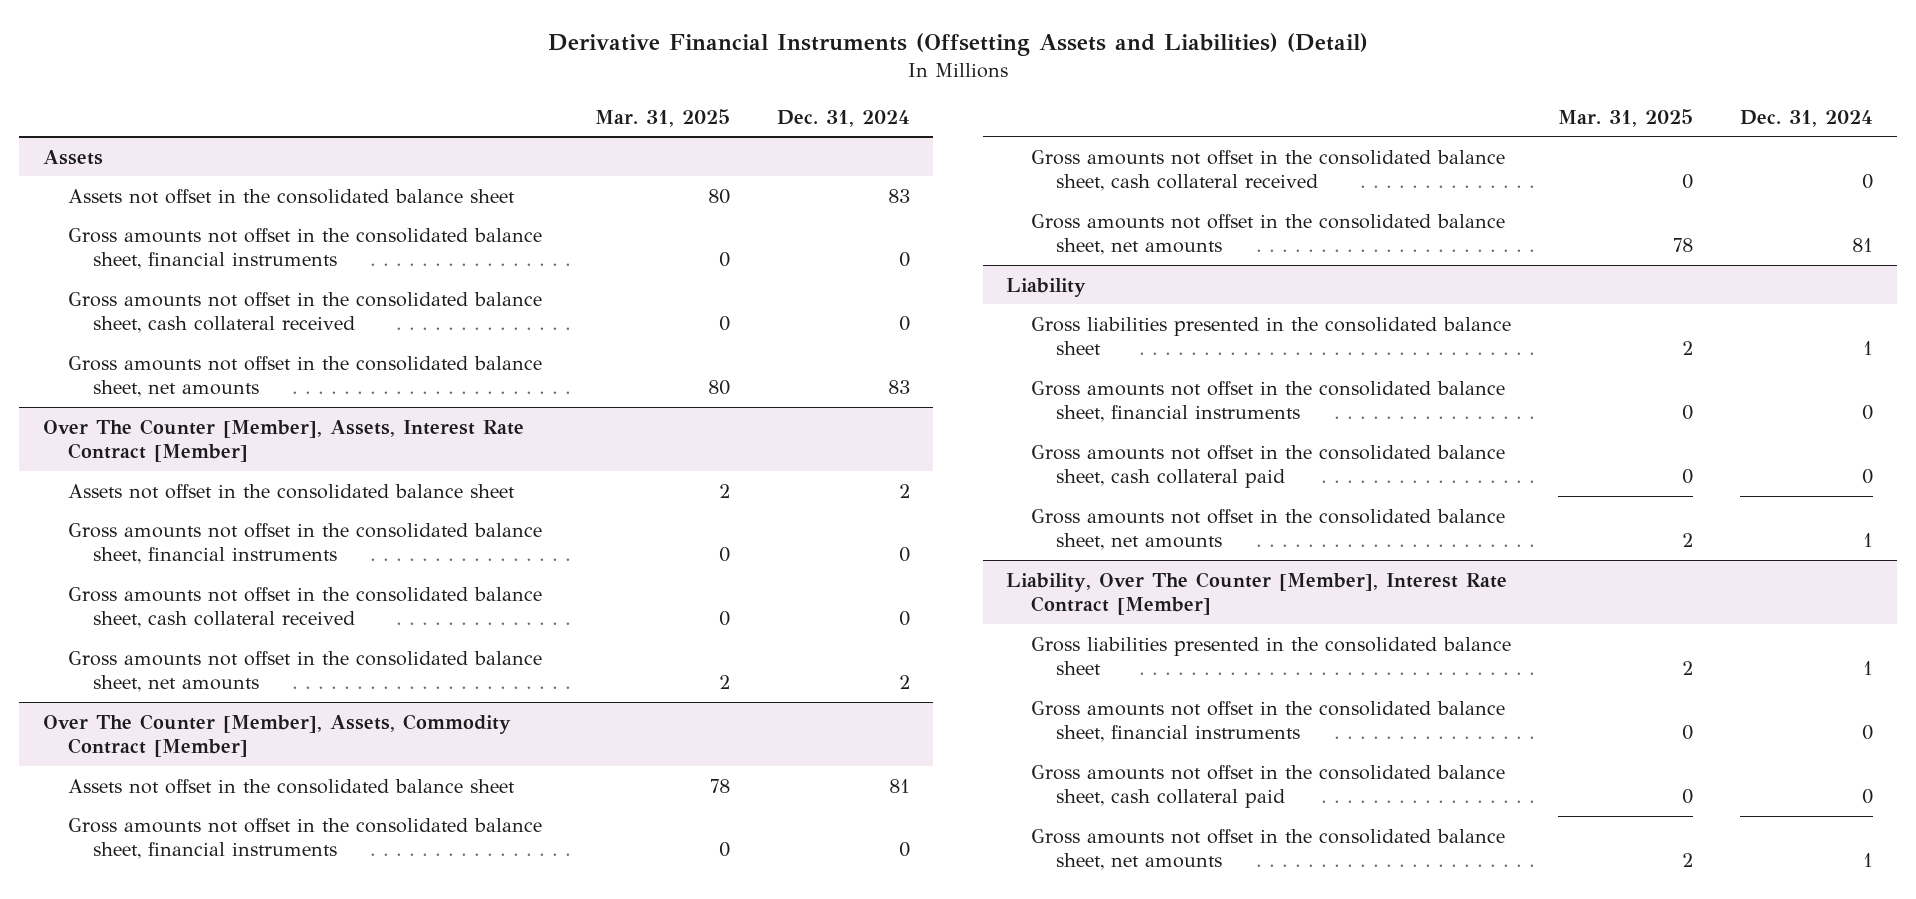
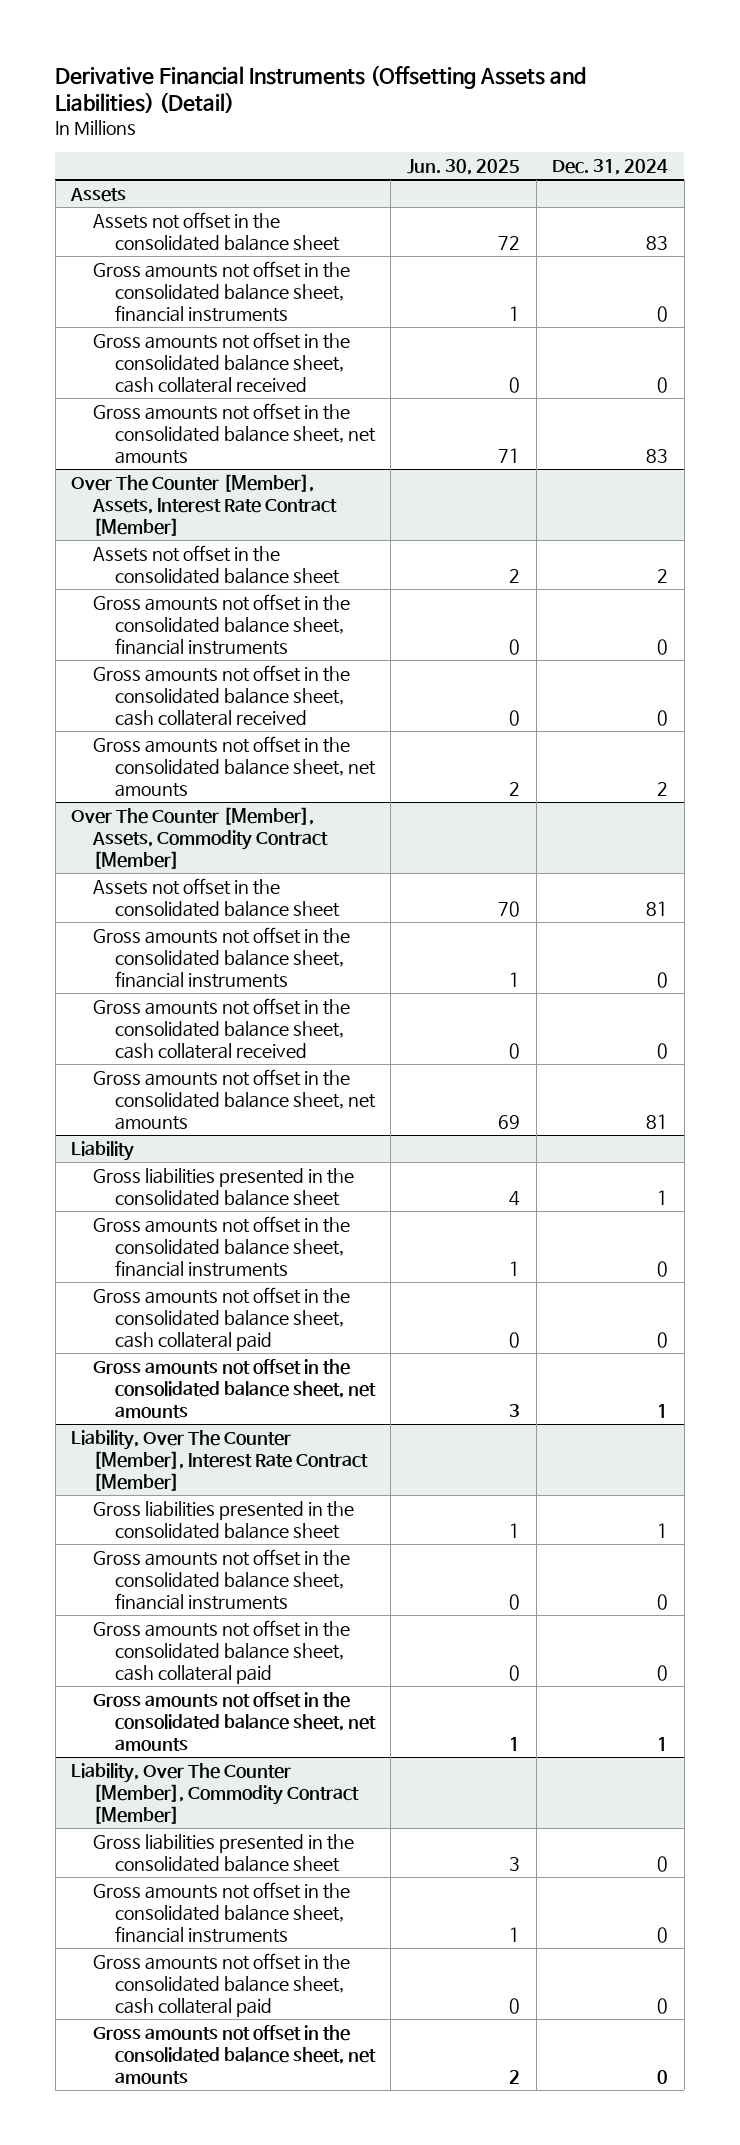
[594,108,730,127] Mar. 31, 2025 -> none
none -> [406,159,520,176] Jun. 30, 2025
none -> [71,1763,360,1824] Liability, Over The Counter [Member], Commodity Contract [Member]
none -> [93,1834,355,1872] Gross liabilities presented in the consolidated balance sheet
none -> [93,1882,351,1943] Gross amounts not offset in the consolidated balance sheet, financial instruments
none -> [93,1953,351,2017] Gross amounts not offset in the consolidated balance sheet, cash collateral paid
none -> [93,2025,376,2084] Gross amounts not offset in the consolidated balance sheet, net amounts

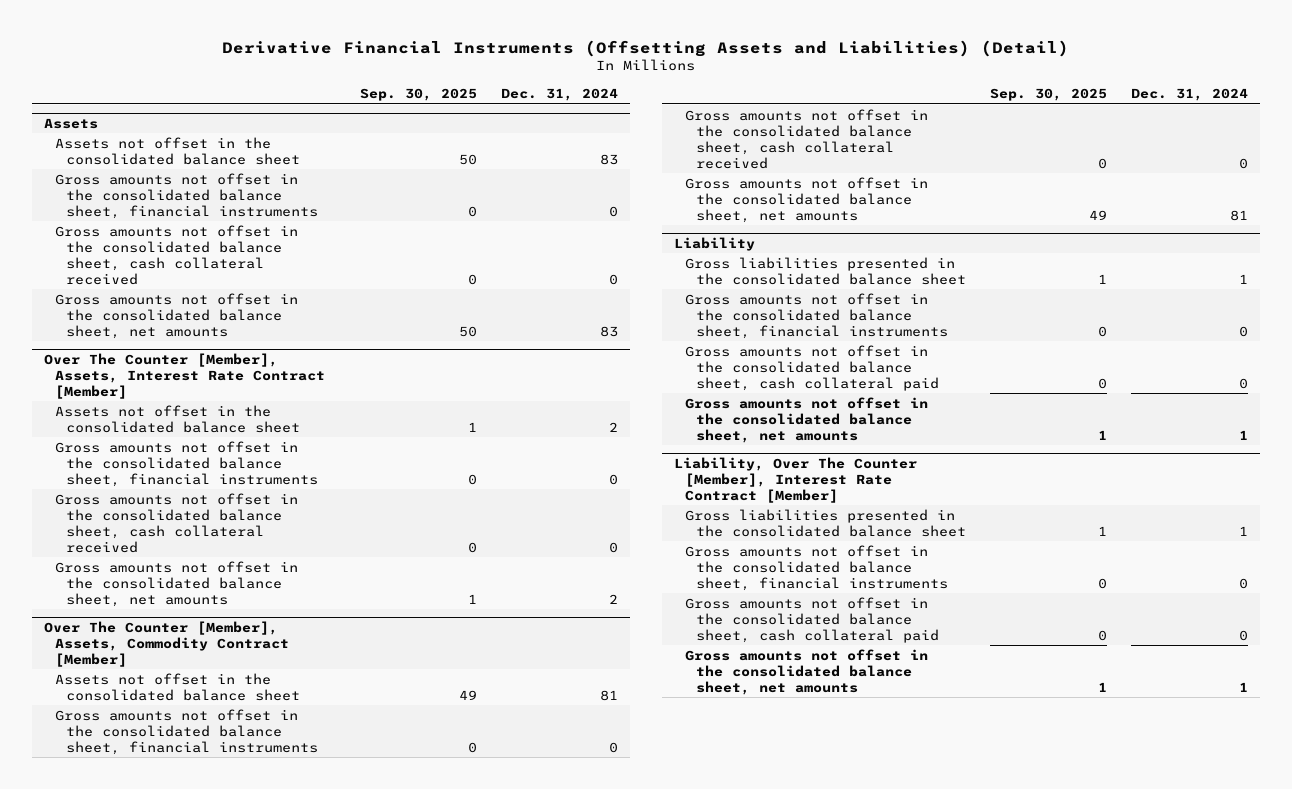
[406,159,520,176] Jun. 30, 2025 -> none
none -> [359,88,477,102] Sep. 30, 2025
[71,1763,360,1824] Liability, Over The Counter [Member], Commodity Contract [Member] -> none
[93,1834,355,1872] Gross liabilities presented in the consolidated balance sheet -> none
[93,1882,351,1943] Gross amounts not offset in the consolidated balance sheet, financial instruments -> none
[93,1953,351,2017] Gross amounts not offset in the consolidated balance sheet, cash collateral paid -> none
[93,2025,376,2084] Gross amounts not offset in the consolidated balance sheet, net amounts -> none

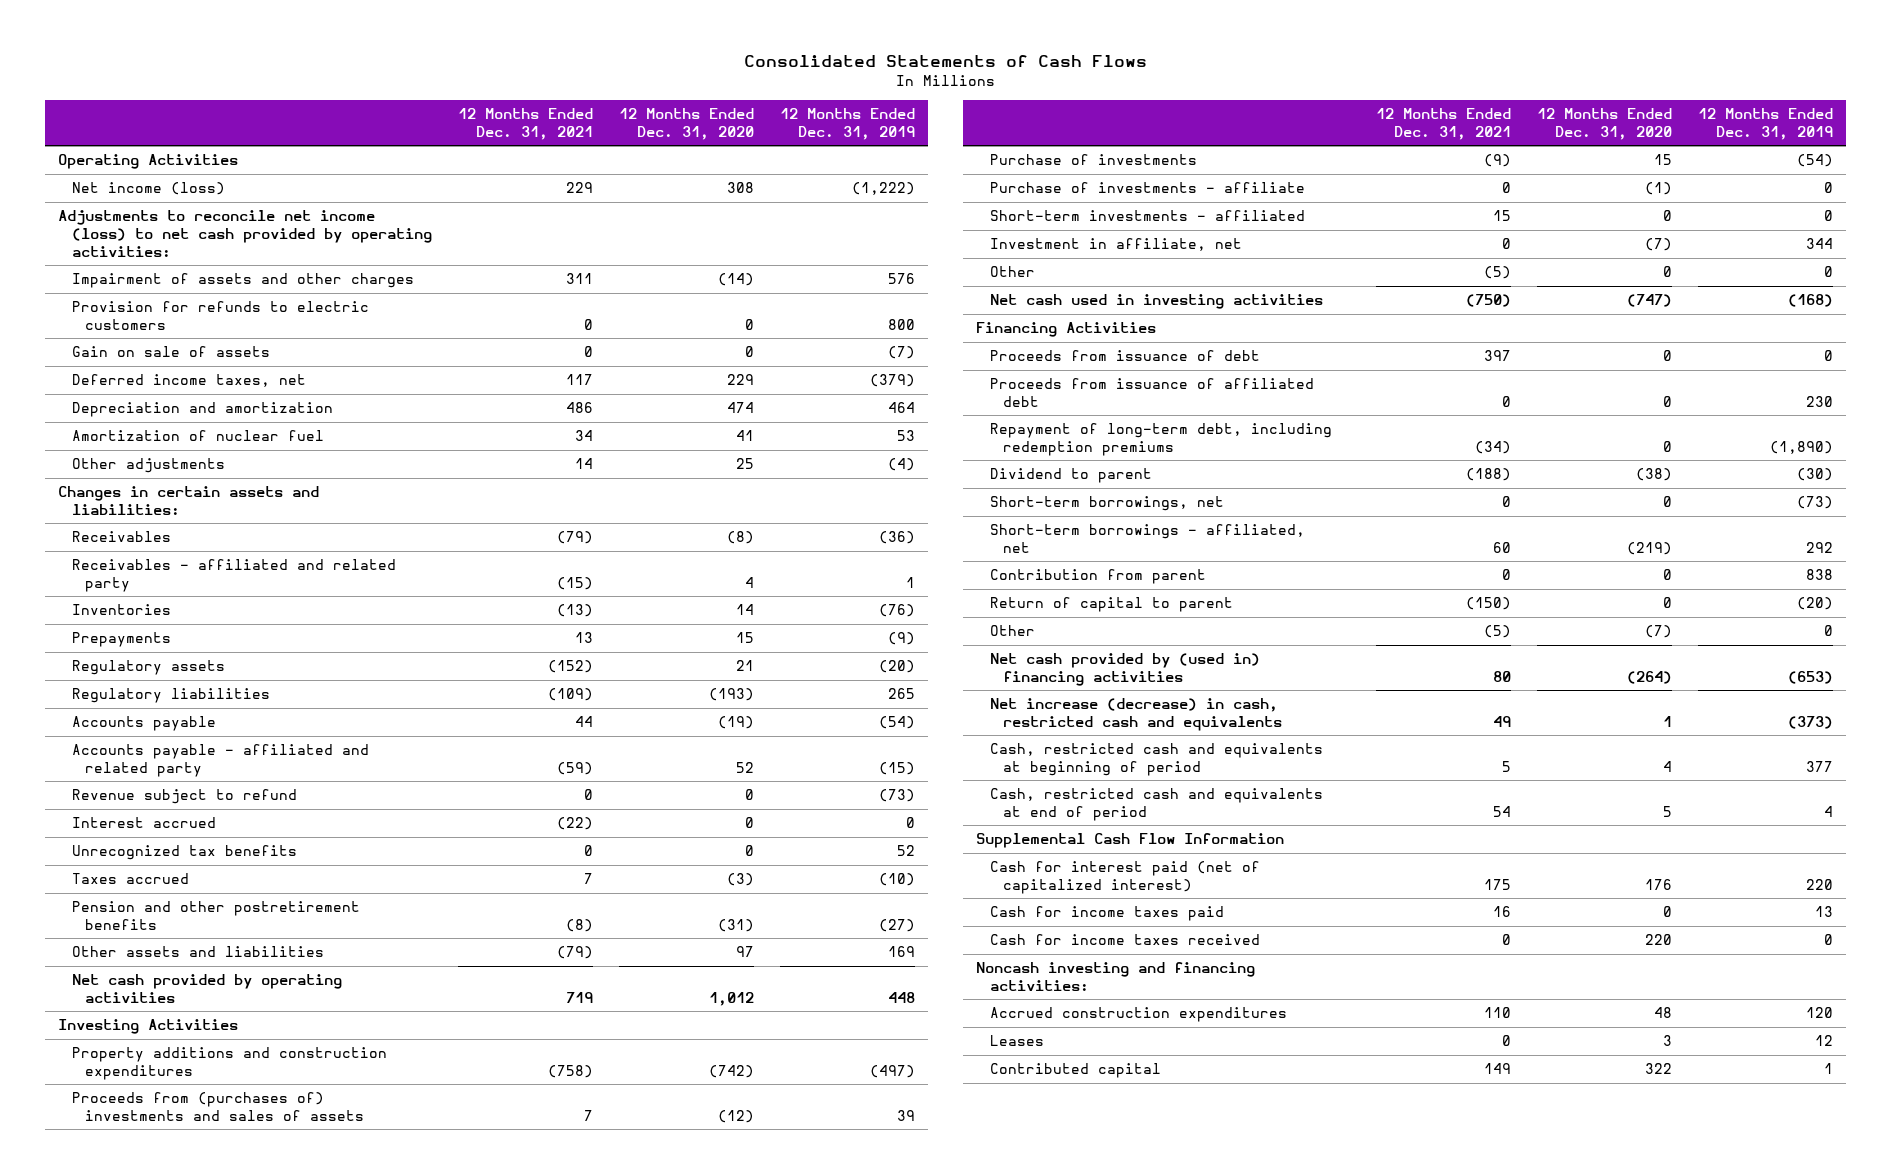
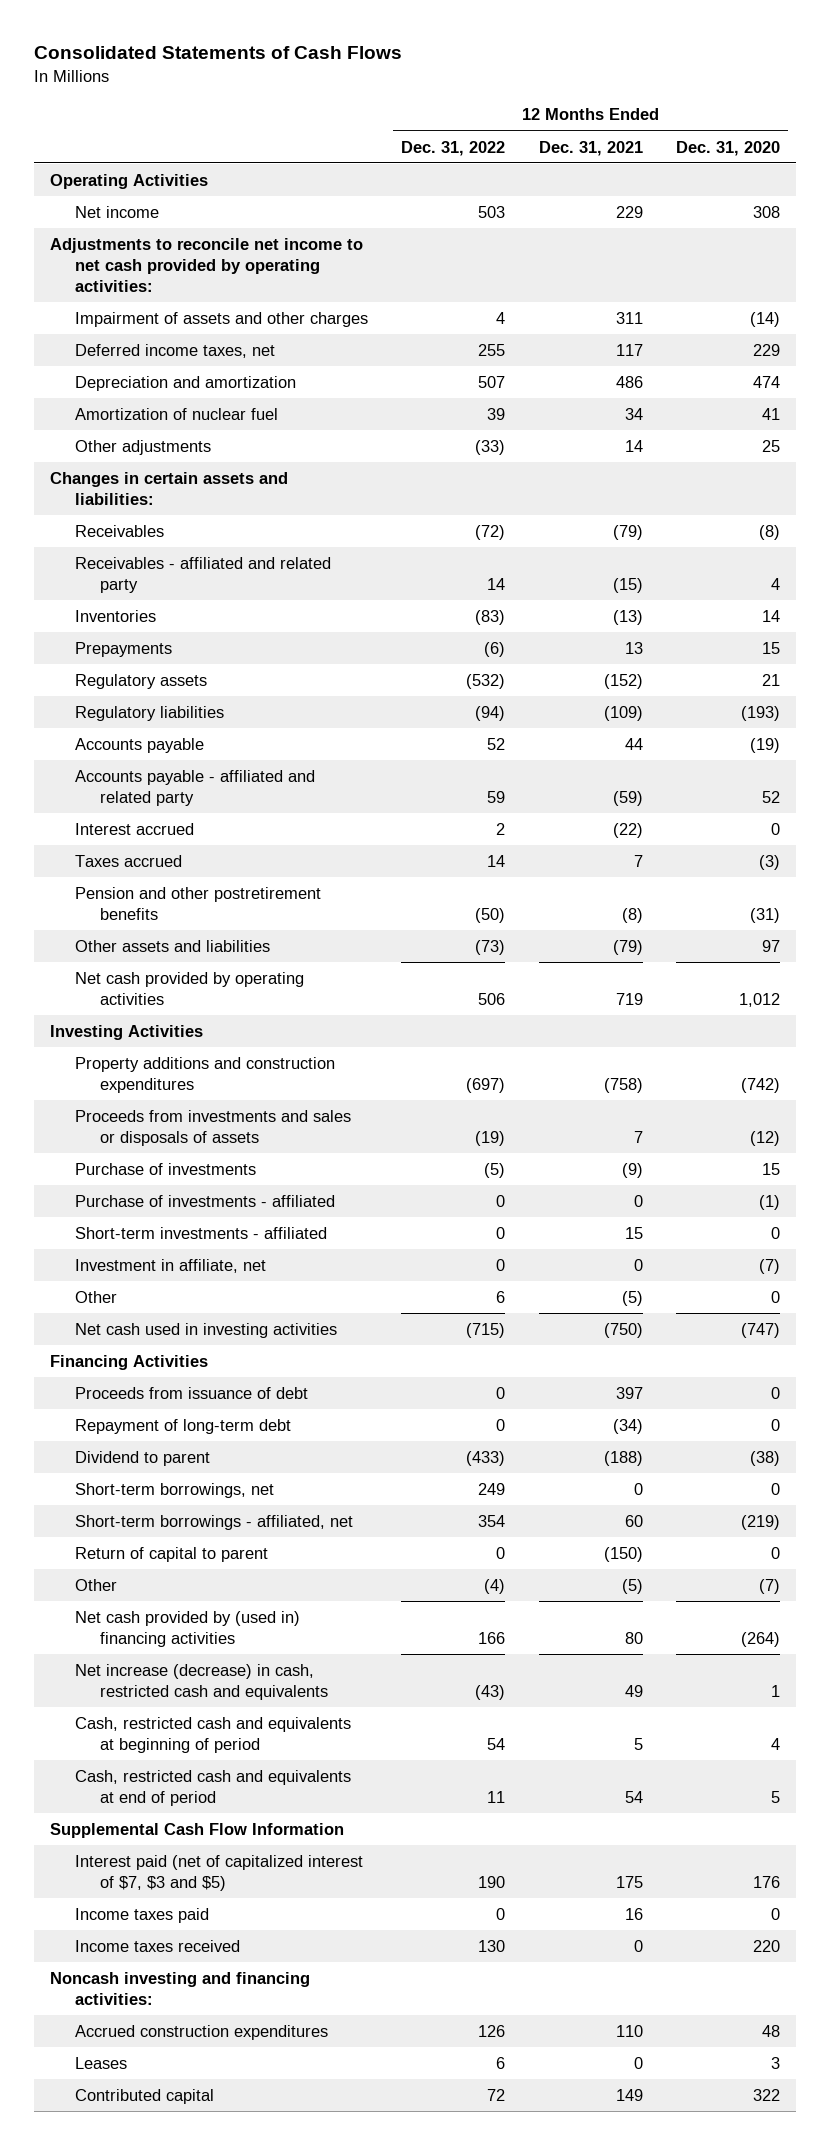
[780,108,916,141] 12 Months Ended Dec. 31, 2019 -> none
none -> [401,140,506,156] Dec. 31, 2022
[71,182,225,196] Net income (loss) -> [75,205,160,218] Net income
[58,210,432,257] Adjustments to reconcile net income (loss) to net cash provided by operating activities: -> [50,237,364,292] Adjustments to reconcile net income to net cash provided by operating activities:
[71,301,369,331] Provision for refunds to electric customers -> none
[71,346,270,358] Gain on sale of assets -> none
[71,789,297,805] Revenue subject to refund -> none
[71,845,297,861] Unrecognized tax benefits -> none
[71,1092,365,1122] Proceeds from (purchases of) investments and sales of assets -> [75,1109,352,1146] Proceeds from investments and sales or disposals of assets
[989,182,1305,194] Purchase of investments - affiliate -> [75,1194,336,1207] Purchase of investments - affiliated
[989,378,1314,408] Proceeds from issuance of affiliated debt -> none
[989,423,1332,457] Repayment of long-term debt, including redemption premiums -> [75,1418,292,1434] Repayment of long-term debt
[989,569,1206,585] Contribution from parent -> none
[989,861,1260,895] Cash for interest paid (net of capitalized interest) -> [75,1854,364,1891] Interest paid (net of capitalized interest of $7, $3 and $5)
[989,906,1224,922] Cash for income taxes paid -> [75,1907,210,1923] Income taxes paid
[989,934,1260,946] Cash for income taxes received -> [75,1939,241,1952] Income taxes received

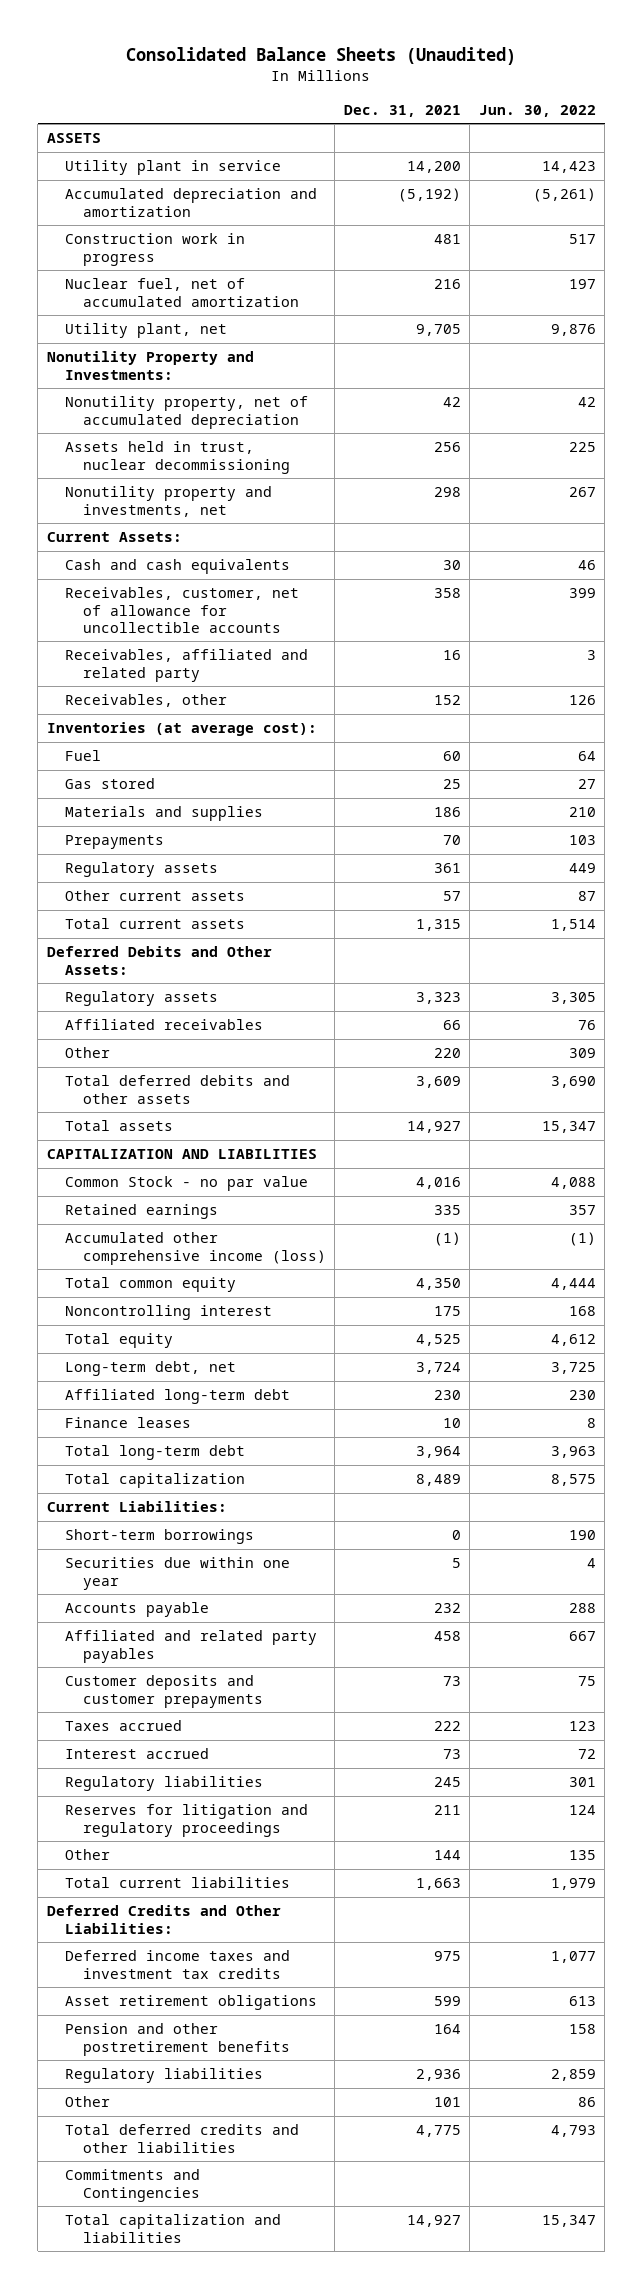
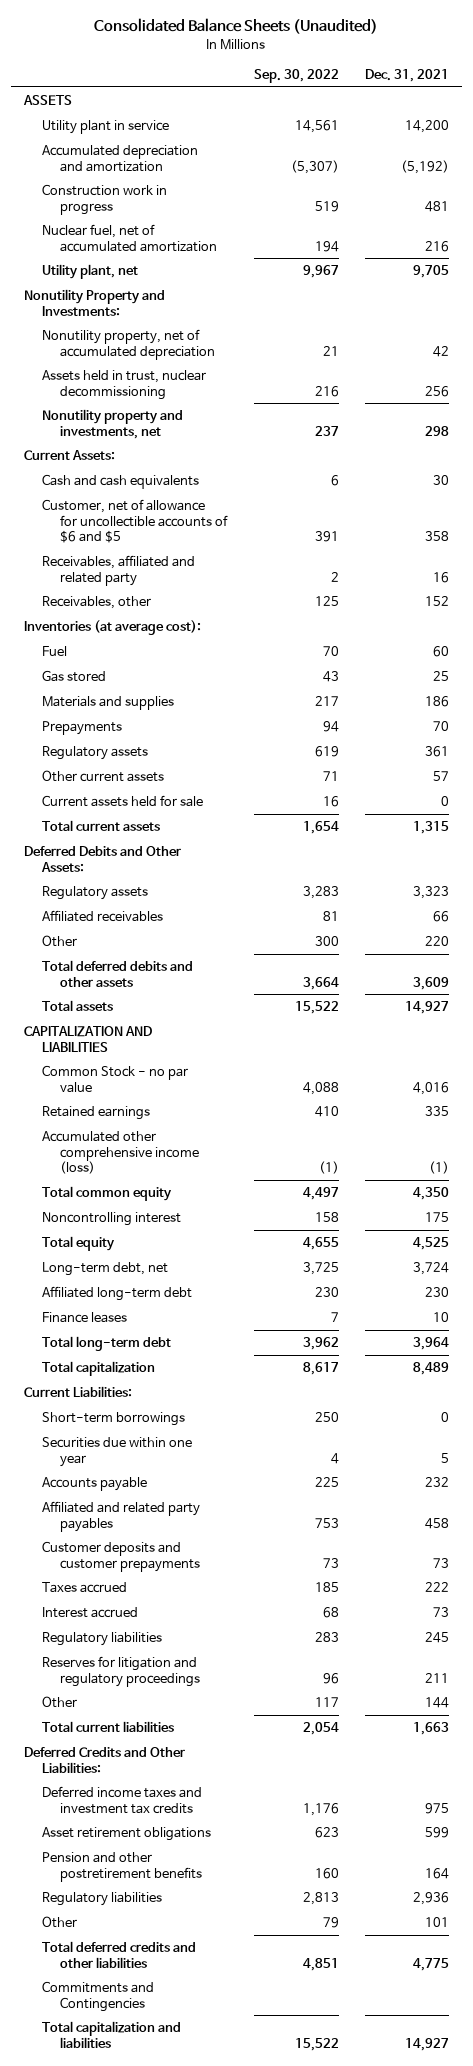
[478,104,596,117] Jun. 30, 2022 -> none
none -> [253,69,339,84] Sep. 30, 2022
[64,587,299,633] Receivables, customer, net of allowance for uncollectible accounts -> [42,498,229,544] Customer, net of allowance for uncollectible accounts of $6 and $5
none -> [42,794,204,807] Current assets held for sale

